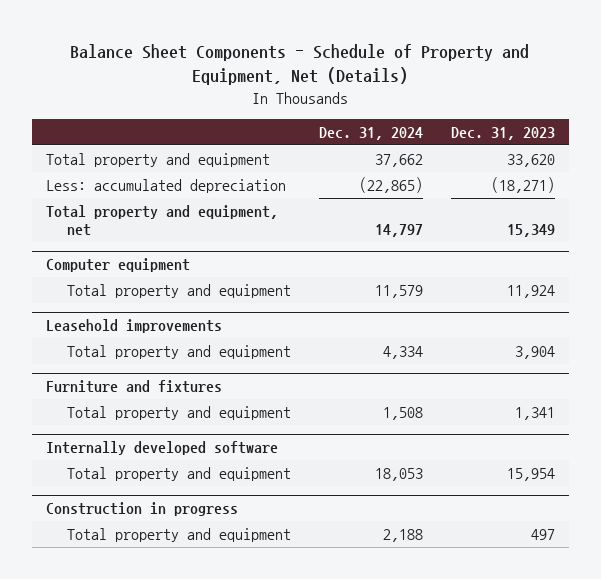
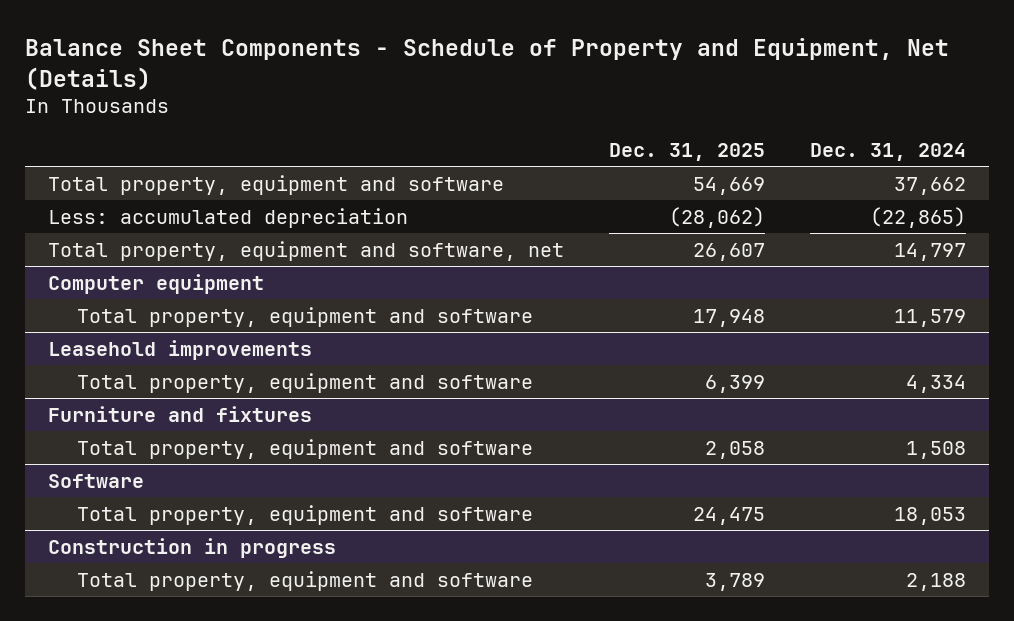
[450,126,555,140] Dec. 31, 2023 -> none
none -> [608,142,765,161] Dec. 31, 2025
[46,153,271,168] Total property and equipment -> [47,174,504,195] Total property, equipment and software
[46,205,279,237] Total property and equipment, net -> [47,240,564,261] Total property, equipment and software, net
[66,284,291,299] Total property and equipment -> [76,306,533,327] Total property, equipment and software
[66,345,291,360] Total property and equipment -> [76,372,533,393] Total property, equipment and software
[66,406,291,421] Total property and equipment -> [76,438,533,459] Total property, equipment and software
[46,441,279,456] Internally developed software -> [47,473,144,488] Software
[66,467,291,482] Total property and equipment -> [76,504,533,525] Total property, equipment and software
[66,528,291,543] Total property and equipment -> [76,570,533,591] Total property, equipment and software

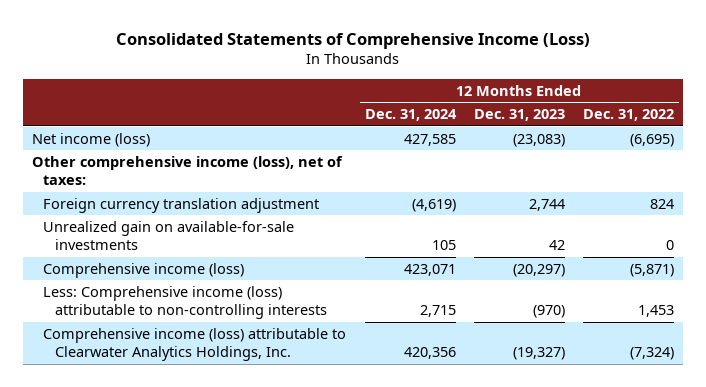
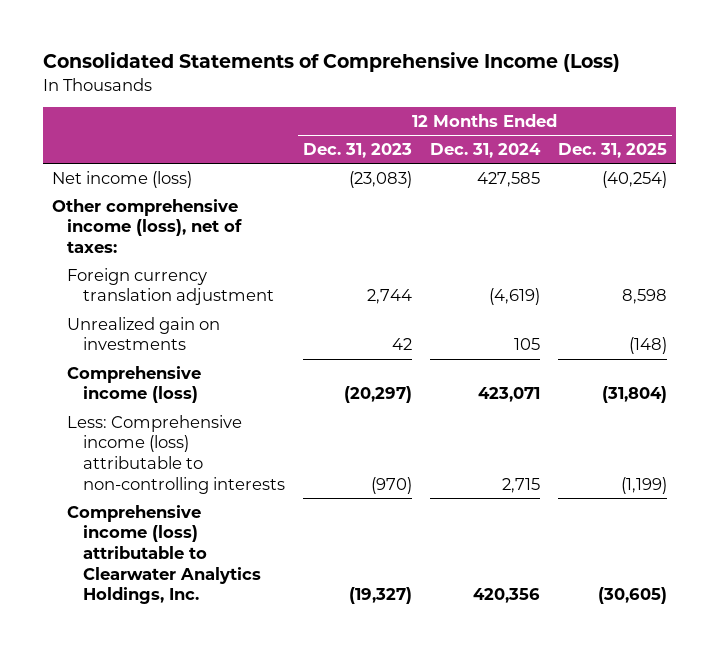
[583,109,675,122] Dec. 31, 2022 -> none
none -> [558,142,668,158] Dec. 31, 2025
[43,220,295,251] Unrealized gain on available-for-sale investments -> [67,316,221,351] Unrealized gain on investments

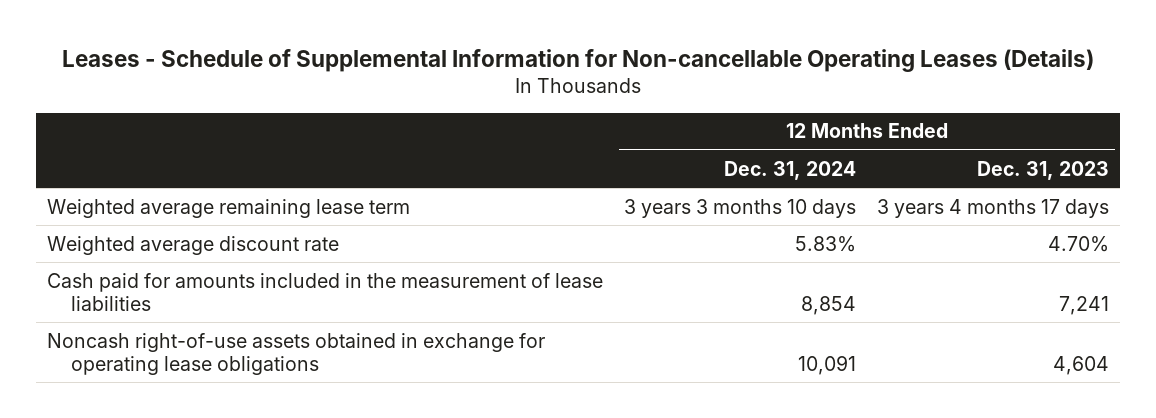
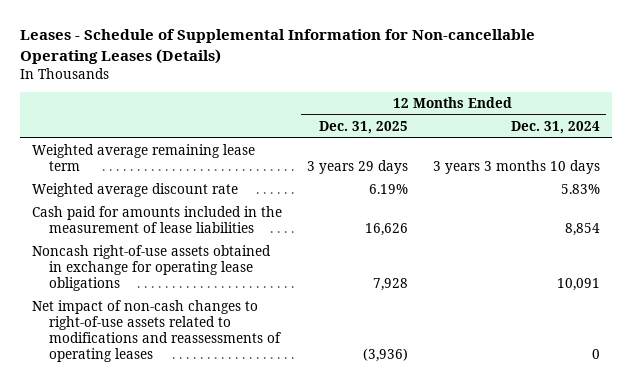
[977,160,1110,180] Dec. 31, 2023 -> none
none -> [318,120,408,134] Dec. 31, 2025
none -> [31,300,281,363] Net impact of non-cash changes to right-of-use assets related to modifications and reassessments of operating leases

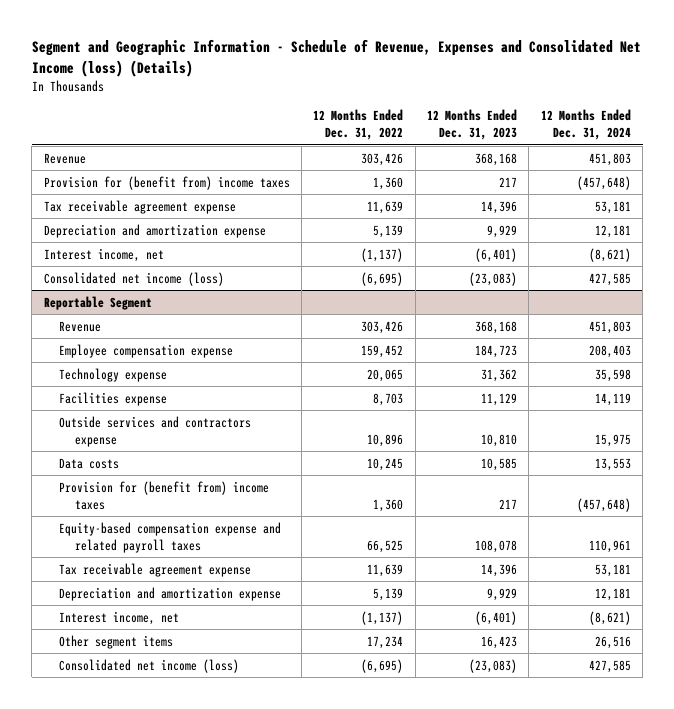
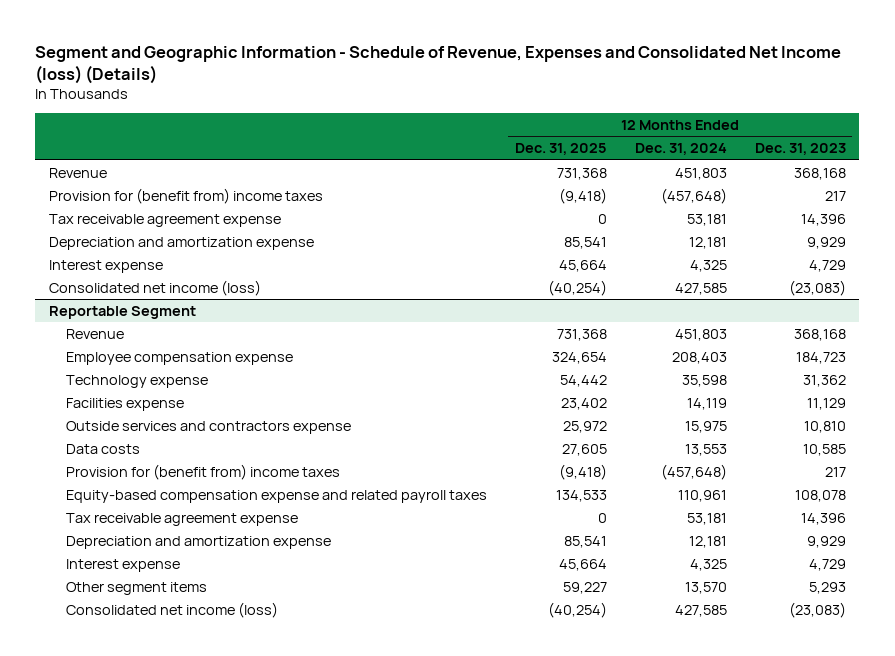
[313,109,404,141] 12 Months Ended Dec. 31, 2022 -> none
none -> [515,143,608,156] Dec. 31, 2025
[43,247,164,262] Interest income, net -> [49,259,164,273] Interest expense
[474,247,517,262] (6,401) -> [808,259,846,272] 4,729
[588,247,631,262] (8,621) -> [689,259,727,272] 4,325
[59,610,180,625] Interest income, net -> [66,558,181,572] Interest expense
[474,610,517,625] (6,401) -> [808,558,846,571] 4,729
[588,610,631,625] (8,621) -> [689,558,727,571] 4,325
[480,635,517,649] 16,423 -> [808,581,846,594] 5,293
[594,635,631,649] 26,516 -> [684,581,727,594] 13,570

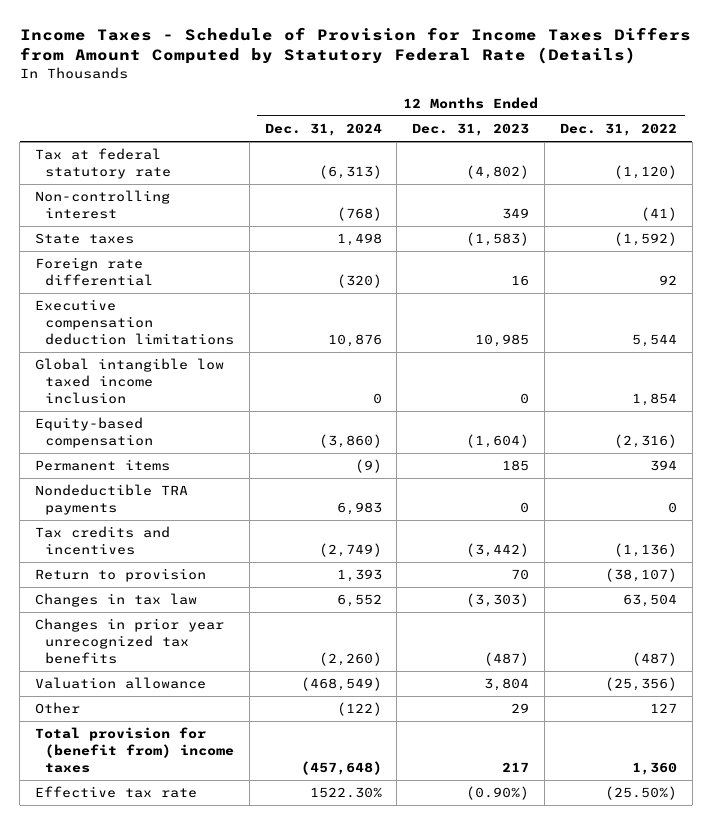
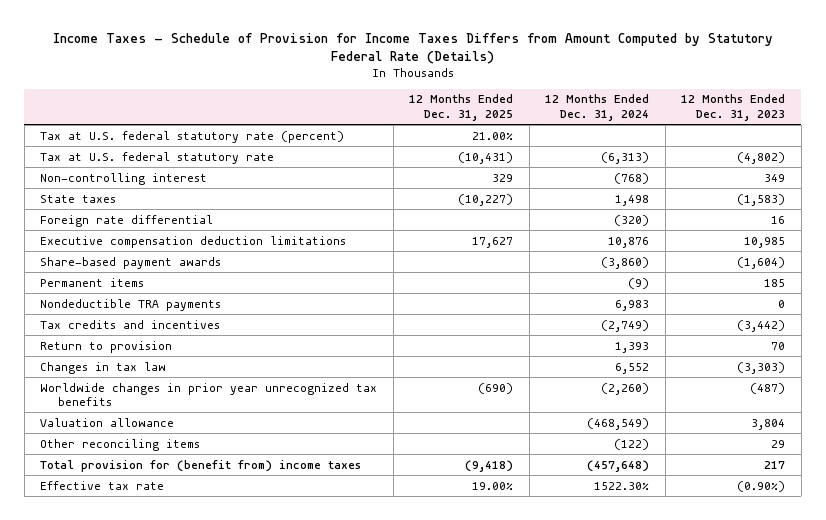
[559,123,677,137] Dec. 31, 2022 -> none
none -> [409,94,514,121] 12 Months Ended Dec. 31, 2025
none -> [40,130,345,143] Tax at U.S. federal statutory rate (percent)
[35,148,171,180] Tax at federal statutory rate -> [40,151,275,164] Tax at U.S. federal statutory rate
[35,358,225,404] Global intangible low taxed income inclusion -> none
[35,417,153,449] Equity-based compensation -> [40,256,222,269] Share-based payment awards
[35,618,225,664] Changes in prior year unrecognized tax benefits -> [40,382,378,406] Worldwide changes in prior year unrecognized tax benefits
[35,702,81,715] Other -> [40,438,201,451] Other reconciling items

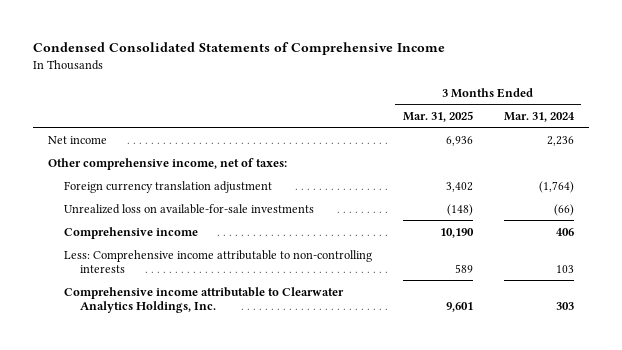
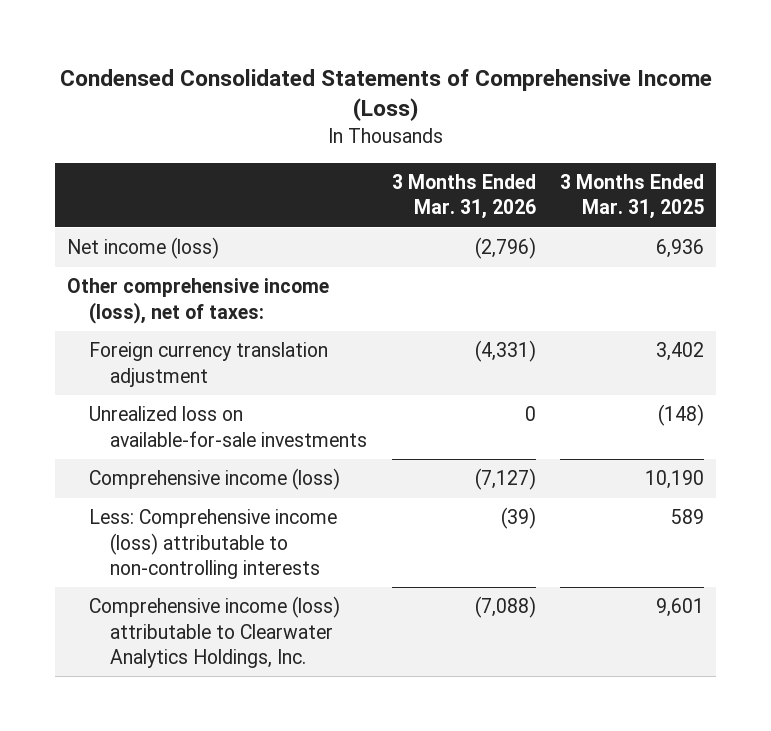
[32,42,445,56] Condensed Consolidated Statements of Comprehensive Income -> [59,68,712,122] Condensed Consolidated Statements of Comprehensive Income (Loss)
[503,111,575,122] Mar. 31, 2024 -> none
none -> [391,173,536,220] 3 Months Ended Mar. 31, 2026
[48,135,108,144] Net income -> [67,237,220,260] Net income (loss)
[48,157,288,170] Other comprehensive income, net of taxes: -> [67,278,330,324] Other comprehensive income (loss), net of taxes:
[64,226,199,239] Comprehensive income -> [88,468,340,491] Comprehensive income (loss)
[64,249,373,273] Less: Comprehensive income attributable to non-controlling interests -> [88,509,337,579] Less: Comprehensive income (loss) attributable to non-controlling interests
[64,286,345,313] Comprehensive income attributable to Clearwater Analytics Holdings, Inc. -> [88,596,340,668] Comprehensive income (loss) attributable to Clearwater Analytics Holdings, Inc.

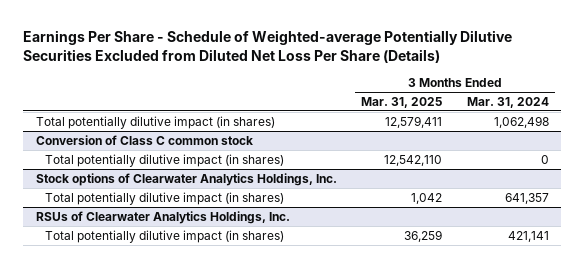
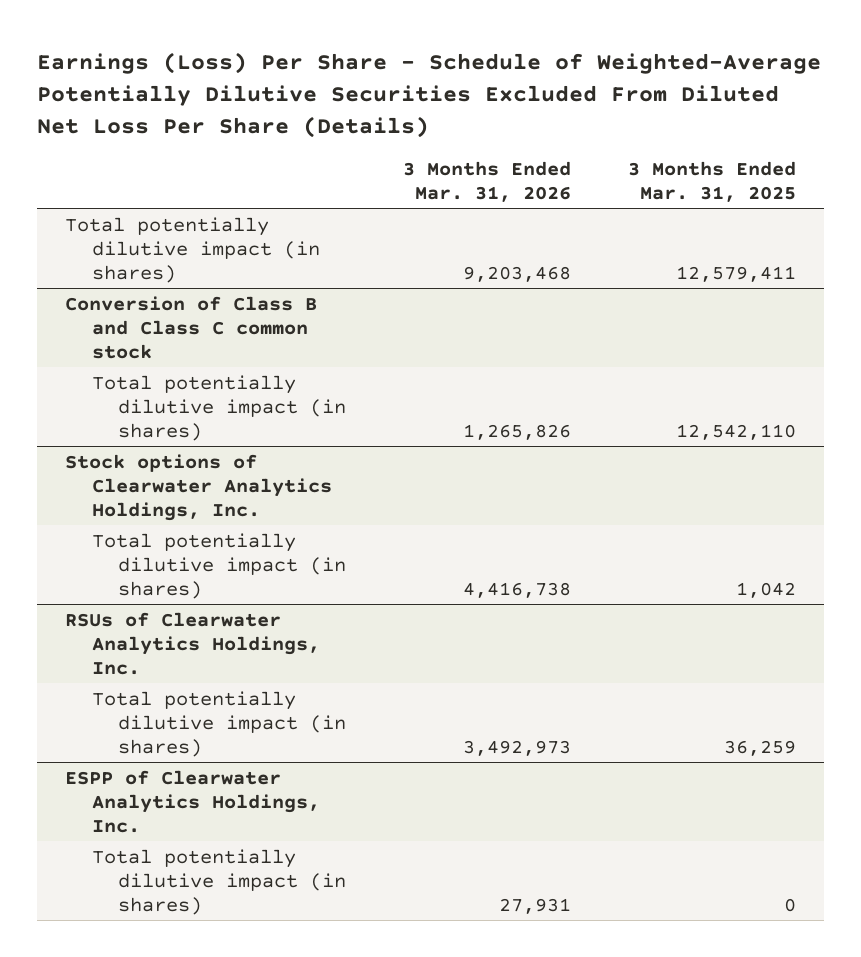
[23,30,513,64] Earnings Per Share - Schedule of Weighted-average Potentially Dilutive Securities Excluded from Diluted Net Loss Per Share (Details) -> [36,51,821,138] Earnings (Loss) Per Share - Schedule of Weighted-Average Potentially Dilutive Securities Excluded From Diluted Net Loss Per Share (Details)
[466,96,549,108] Mar. 31, 2024 -> none
none -> [402,160,571,202] 3 Months Ended Mar. 31, 2026
[35,134,253,145] Conversion of Class C common stock -> [65,295,318,359] Conversion of Class B and Class C common stock
none -> [65,769,320,833] ESPP of Clearwater Analytics Holdings, Inc.
none -> [91,848,347,915] Total potentially dilutive impact (in shares)

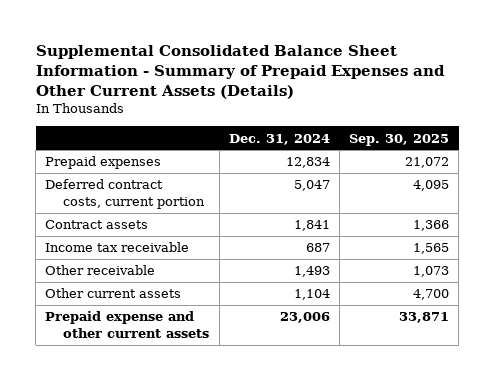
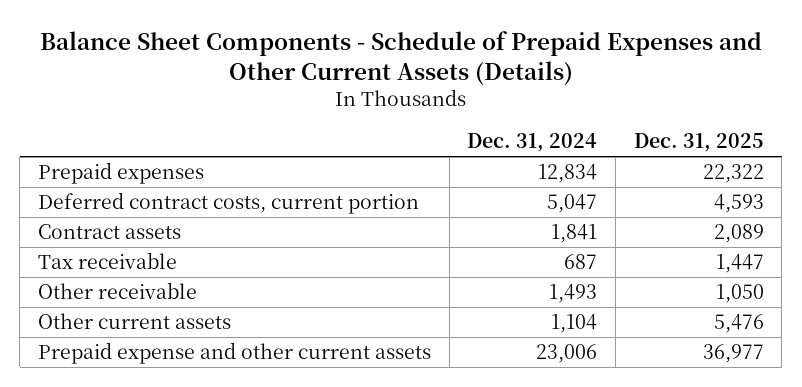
[35,44,445,99] Supplemental Consolidated Balance Sheet Information - Summary of Prepaid Expenses and Other Current Assets (Details) -> [39,30,762,85] Balance Sheet Components - Schedule of Prepaid Expenses and Other Current Assets (Details)
[349,133,450,146] Sep. 30, 2025 -> none
none -> [633,132,764,152] Dec. 31, 2025
[45,242,190,253] Income tax receivable -> [37,252,177,270] Tax receivable

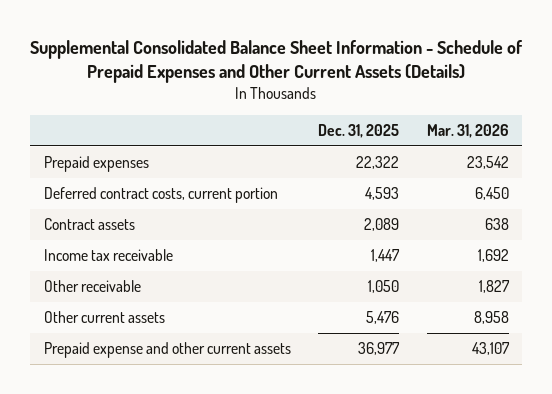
[39,30,762,85] Balance Sheet Components - Schedule of Prepaid Expenses and Other Current Assets (Details) -> [30,40,524,84] Supplemental Consolidated Balance Sheet Information - Schedule of Prepaid Expenses and Other Current Assets (Details)
[467,132,598,152] Dec. 31, 2024 -> none
none -> [426,124,509,139] Mar. 31, 2026
[37,252,177,270] Tax receivable -> [43,249,173,262] Income tax receivable

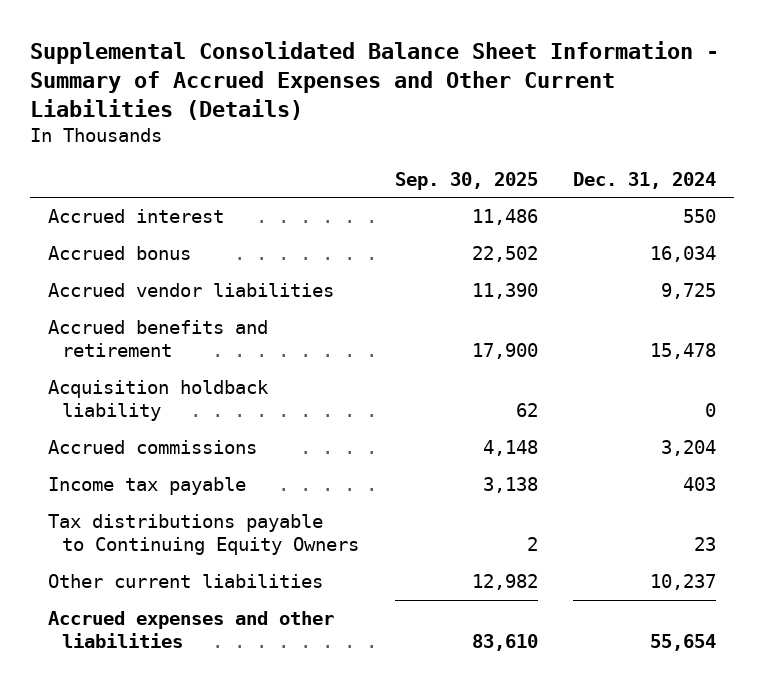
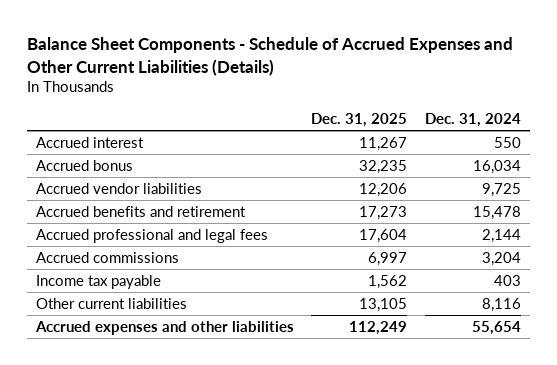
[30,41,720,121] Supplemental Consolidated Balance Sheet Information - Summary of Accrued Expenses and Other Current Liabilities (Details) -> [27,36,514,76] Balance Sheet Components - Schedule of Accrued Expenses and Other Current Liabilities (Details)
[394,171,538,190] Sep. 30, 2025 -> none
none -> [311,112,408,127] Dec. 31, 2025
[48,380,270,422] Acquisition holdback liability -> none
none -> [35,228,268,243] Accrued professional and legal fees
[48,514,359,556] Tax distributions payable to Continuing Equity Owners -> none
[650,574,717,591] 10,237 -> [481,297,521,312] 8,116

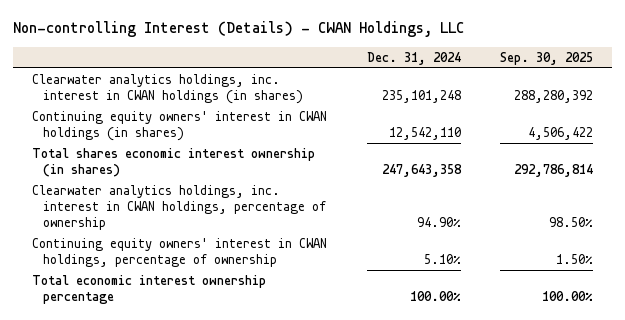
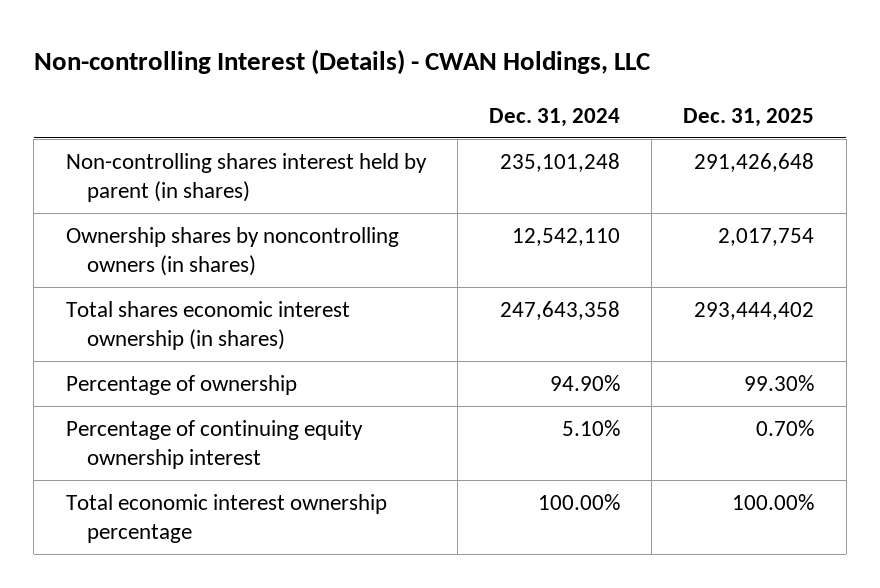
[499,51,593,65] Sep. 30, 2025 -> none
none -> [683,107,815,127] Dec. 31, 2025
[32,74,304,104] Clearwater analytics holdings, inc. interest in CWAN holdings (in shares) -> [65,153,427,203] Non-controlling shares interest held by parent (in shares)
[32,111,328,141] Continuing equity owners' interest in CWAN holdings (in shares) -> [65,227,399,277] Ownership shares by noncontrolling owners (in shares)
[32,185,327,230] Clearwater analytics holdings, inc. interest in CWAN holdings, percentage of ownership -> [65,375,297,396] Percentage of ownership
[32,238,328,267] Continuing equity owners' interest in CWAN holdings, percentage of ownership -> [65,420,363,470] Percentage of continuing equity ownership interest

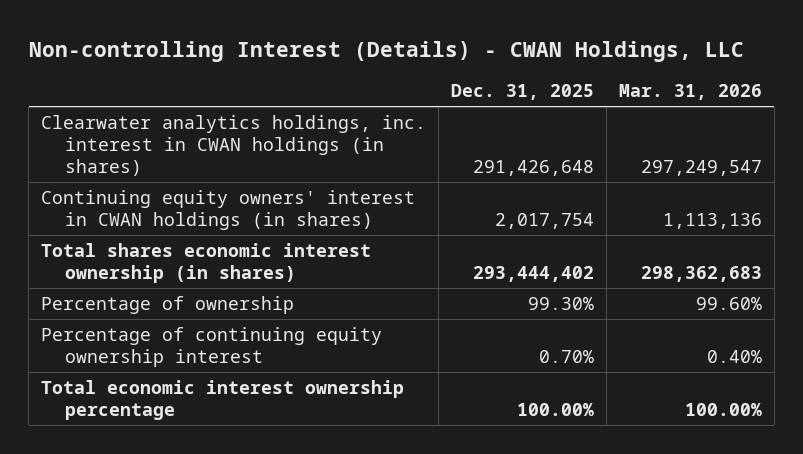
[488,107,620,127] Dec. 31, 2024 -> none
none -> [618,84,762,101] Mar. 31, 2026
[65,153,427,203] Non-controlling shares interest held by parent (in shares) -> [41,115,427,177] Clearwater analytics holdings, inc. interest in CWAN holdings (in shares)
[65,227,399,277] Ownership shares by noncontrolling owners (in shares) -> [41,190,416,231] Continuing equity owners' interest in CWAN holdings (in shares)

